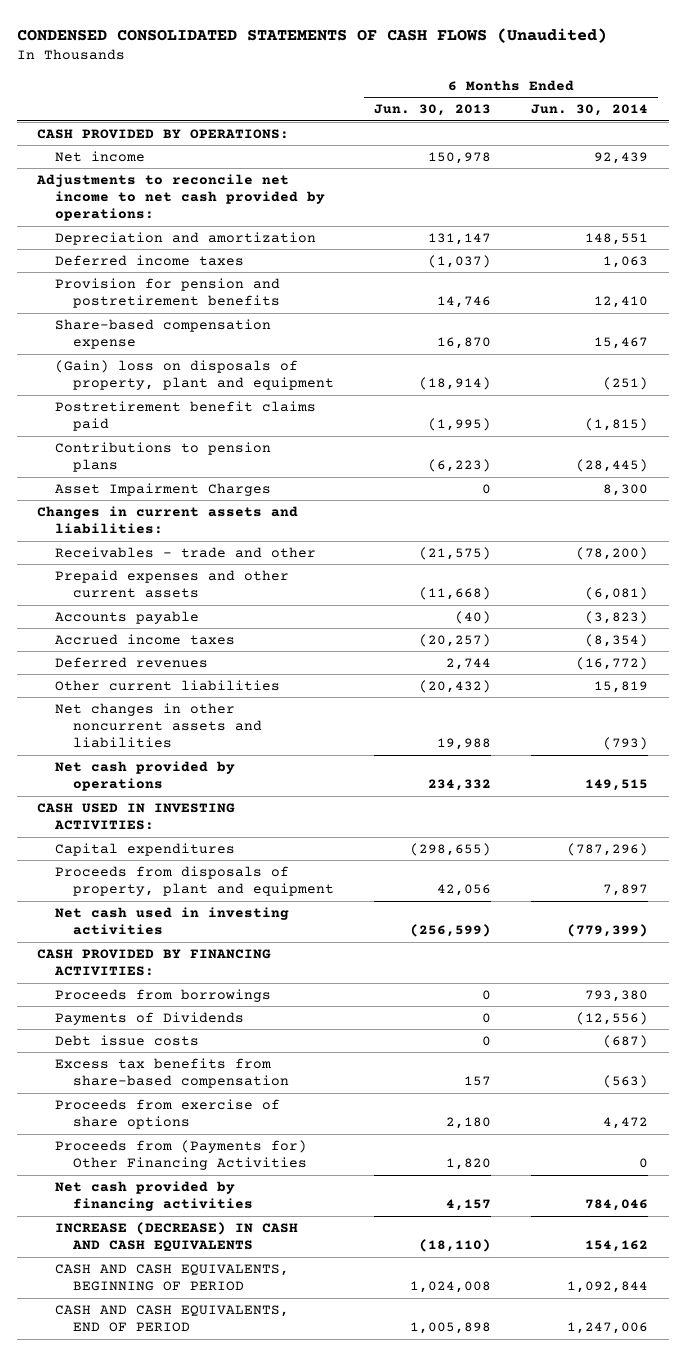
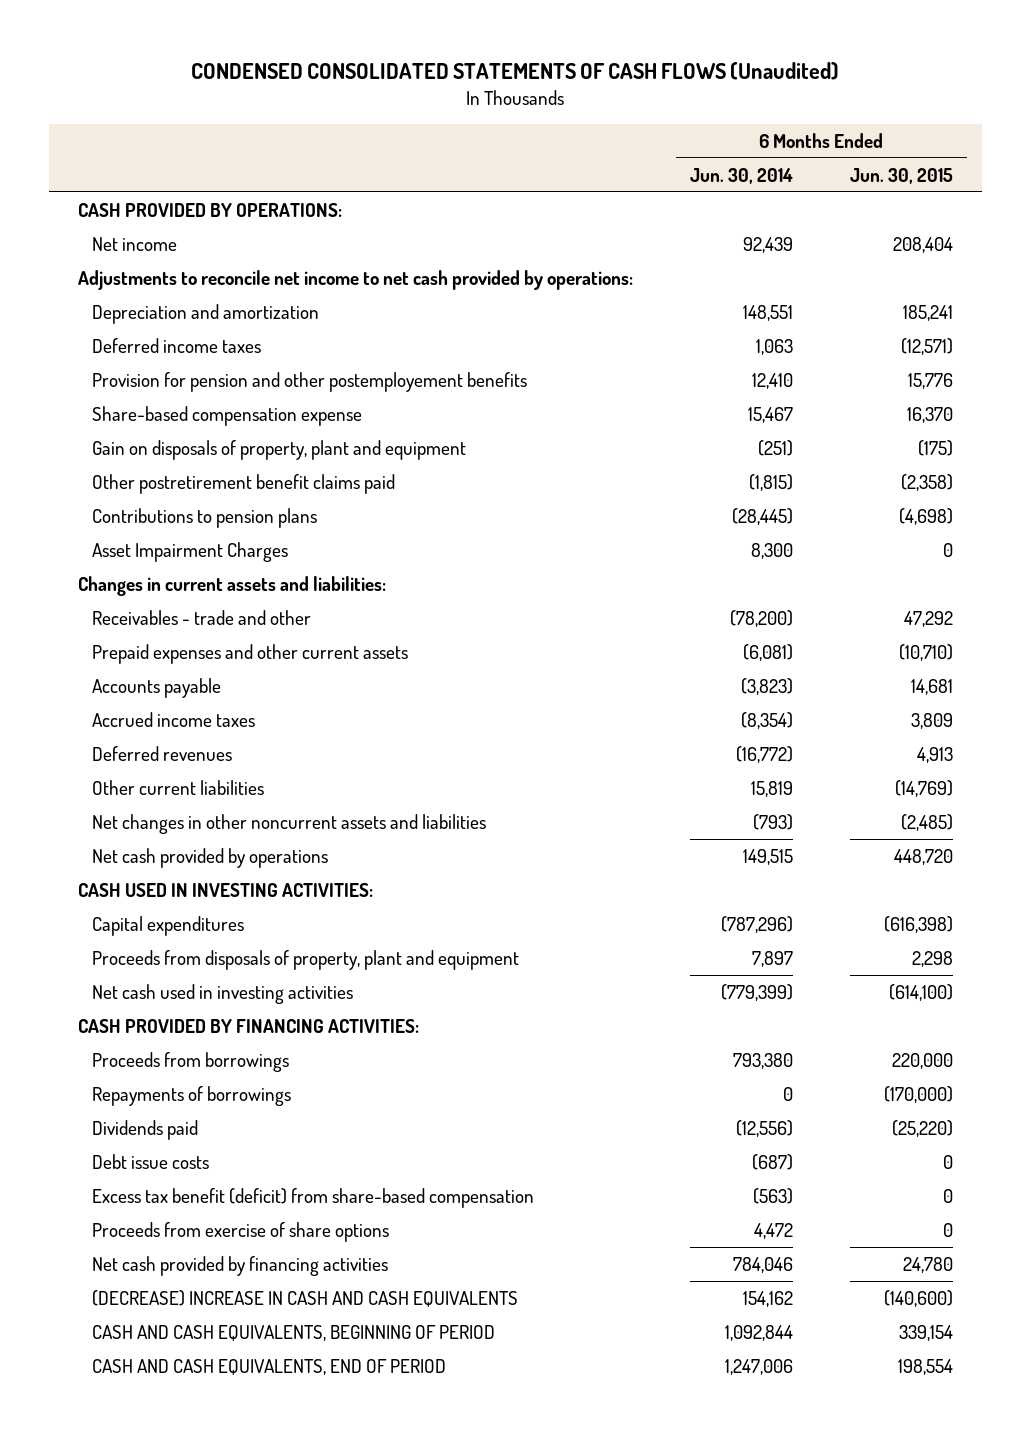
[374,104,492,117] Jun. 30, 2013 -> none
none -> [849,167,953,184] Jun. 30, 2015
[55,277,281,309] Provision for pension and postretirement benefits -> [91,371,527,392] Provision for pension and other postemployement benefits
[55,359,335,391] (Gain) loss on disposals of property, plant and equipment -> [91,439,466,460] Gain on disposals of property, plant and equipment
[55,400,317,432] Postretirement benefit claims paid -> [91,473,395,494] Other postretirement benefit claims paid
none -> [91,1085,291,1106] Repayments of borrowings
[55,1011,245,1025] Payments of Dividends -> [91,1119,198,1140] Dividends paid
[55,1057,290,1089] Excess tax benefits from share-based compensation -> [91,1187,534,1208] Excess tax benefit (deficit) from share-based compensation
[55,1139,308,1171] Proceeds from (Payments for) Other Financing Activities -> none
[55,1221,299,1253] INCREASE (DECREASE) IN CASH AND CASH EQUIVALENTS -> [91,1289,518,1307] (DECREASE) INCREASE IN CASH AND CASH EQUIVALENTS

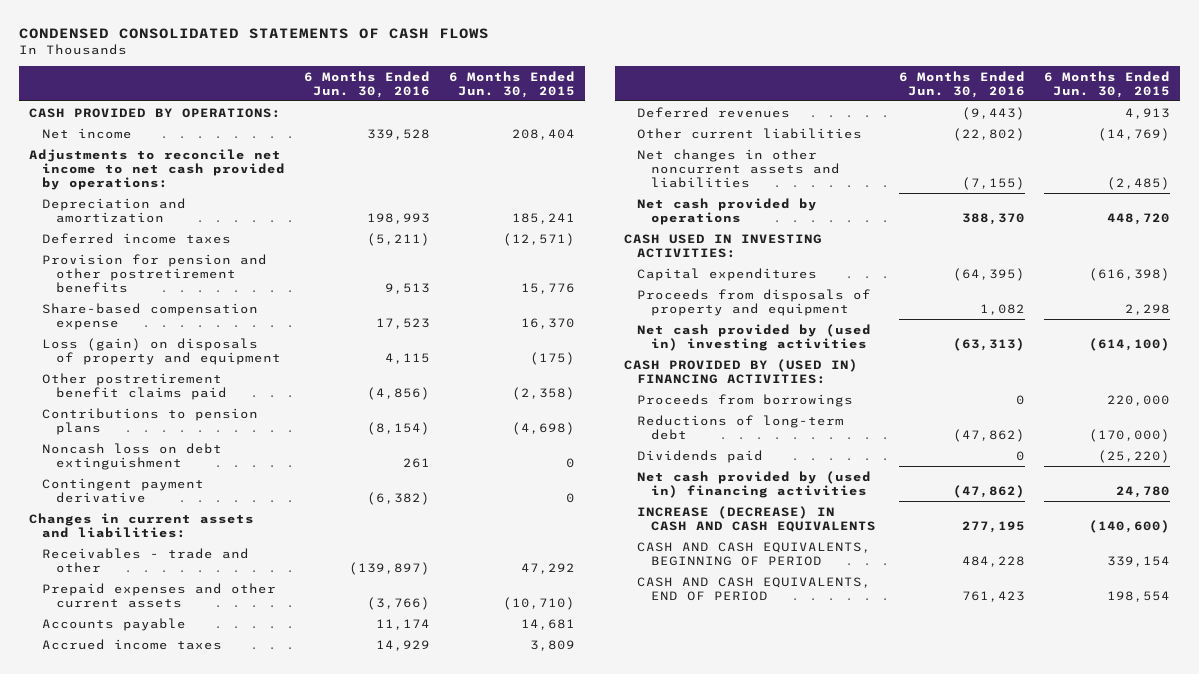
[191,61,840,80] CONDENSED CONSOLIDATED STATEMENTS OF CASH FLOWS (Unaudited) -> [19,27,490,39] CONDENSED CONSOLIDATED STATEMENTS OF CASH FLOWS
[689,167,793,184] Jun. 30, 2014 -> none
none -> [304,70,431,98] 6 Months Ended Jun. 30, 2016
[91,371,527,392] Provision for pension and other postemployement benefits -> [42,253,268,293] Provision for pension and other postretirement benefits
[91,439,466,460] Gain on disposals of property, plant and equipment -> [42,337,281,365] Loss (gain) on disposals of property and equipment
[91,541,288,562] Asset Impairment Charges -> none
none -> [42,442,223,470] Noncash loss on debt extinguishment
none -> [42,477,205,503] Contingent payment derivative
[91,949,519,970] Proceeds from disposals of property, plant and equipment -> [637,288,872,316] Proceeds from disposals of property and equipment
[91,983,353,1004] Net cash used in investing activities -> [637,323,872,351] Net cash provided by (used in) investing activities
[77,1018,419,1033] CASH PROVIDED BY FINANCING ACTIVITIES: -> [624,358,859,384] CASH PROVIDED BY (USED IN) FINANCING ACTIVITIES:
[91,1085,291,1106] Repayments of borrowings -> [637,414,845,440] Reductions of long-term debt
[91,1153,209,1169] Debt issue costs -> none
[91,1187,534,1208] Excess tax benefit (deficit) from share-based compensation -> none
[91,1221,389,1242] Proceeds from exercise of share options -> none
[91,1255,388,1276] Net cash provided by financing activities -> [637,470,872,498] Net cash provided by (used in) financing activities
[91,1289,518,1307] (DECREASE) INCREASE IN CASH AND CASH EQUIVALENTS -> [637,505,876,532] INCREASE (DECREASE) IN CASH AND CASH EQUIVALENTS

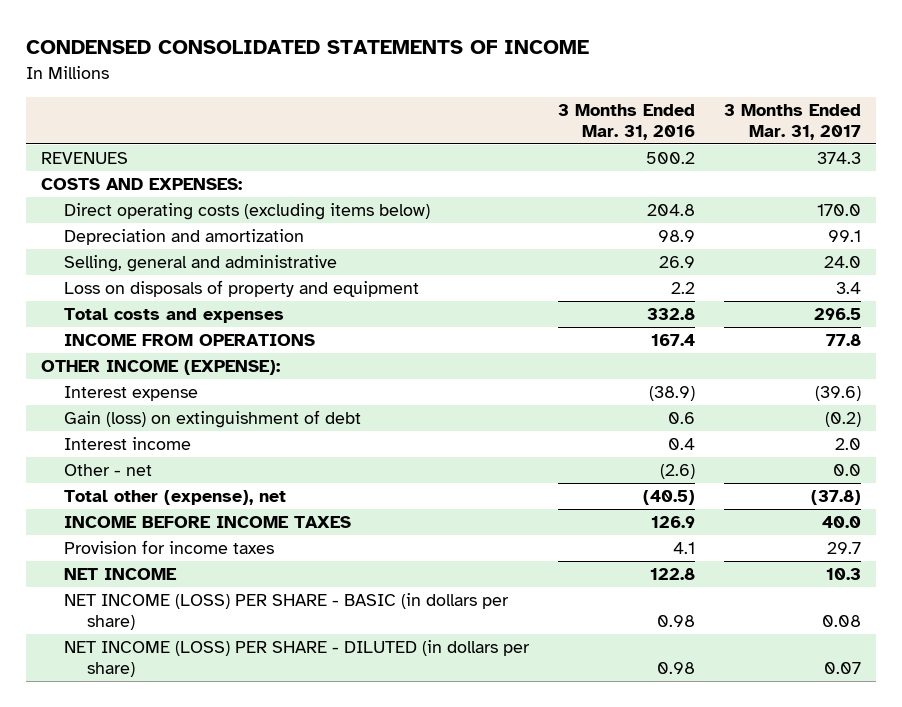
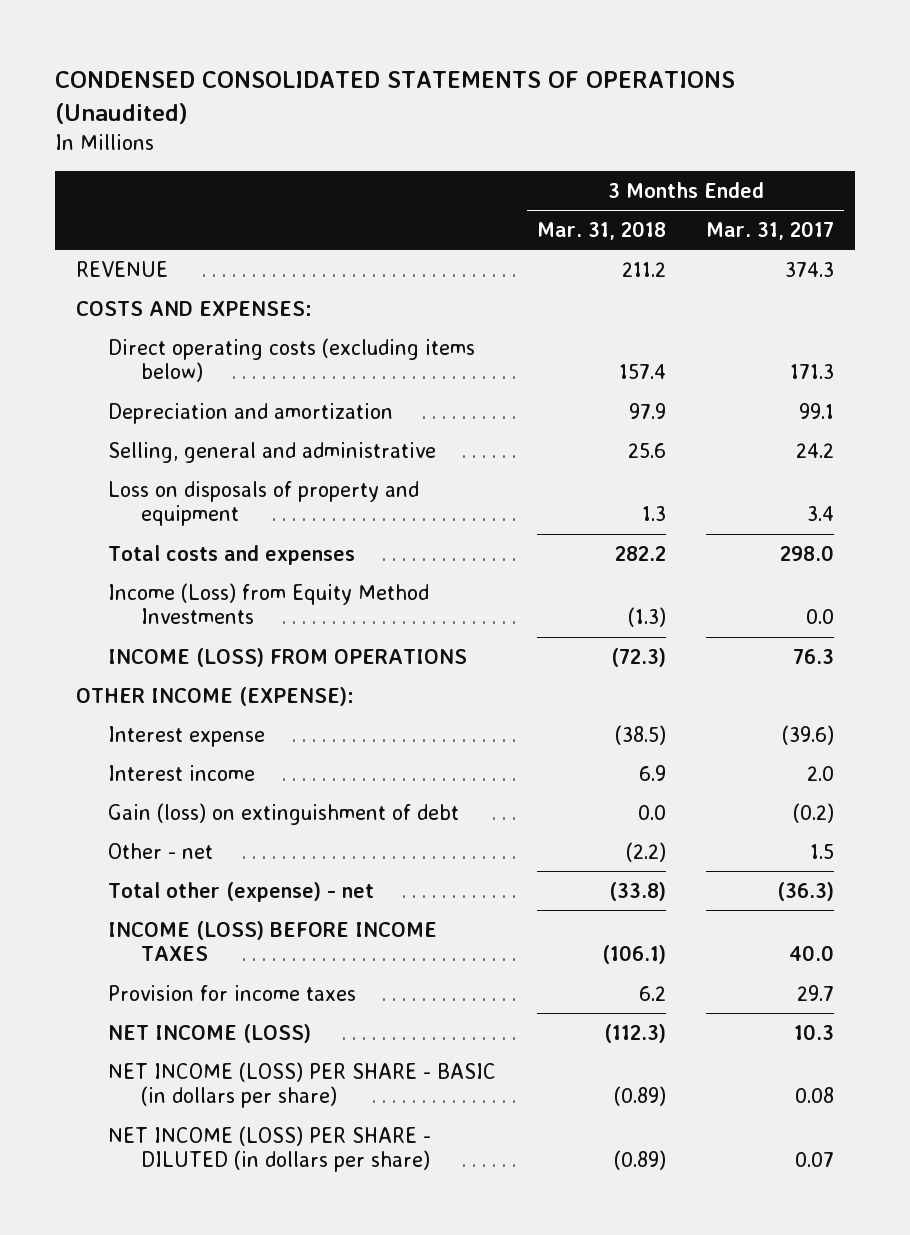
[25,40,589,55] CONDENSED CONSOLIDATED STATEMENTS OF INCOME -> [55,71,736,125] CONDENSED CONSOLIDATED STATEMENTS OF OPERATIONS (Unaudited)
[558,103,696,141] 3 Months Ended Mar. 31, 2016 -> none
none -> [536,220,666,240] Mar. 31, 2018
[40,152,128,165] REVENUES -> [75,260,168,277] REVENUE
[817,204,862,217] 170.0 -> [790,364,835,380] 171.3
[824,256,862,269] 24.0 -> [796,442,835,458] 24.2
[814,308,862,321] 296.5 -> [780,544,835,561] 298.0
none -> [108,582,430,625] Income (Loss) from Equity Method Investments
[63,334,315,347] INCOME FROM OPERATIONS -> [108,647,468,667] INCOME (LOSS) FROM OPERATIONS
[826,334,862,347] 77.8 -> [793,648,835,664] 76.3
[63,410,361,429] Gain (loss) on extinguishment of debt -> [108,802,460,825] Gain (loss) on extinguishment of debt
[833,464,862,477] 0.0 -> [810,843,835,859] 1.5
[63,490,286,506] Total other (expense), net -> [108,881,375,902] Total other (expense) - net
[811,490,862,506] (37.8) -> [777,881,835,901] (36.3)
[63,516,351,529] INCOME BEFORE INCOME TAXES -> [108,920,438,962] INCOME (LOSS) BEFORE INCOME TAXES
[63,568,177,581] NET INCOME -> [108,1023,312,1043] NET INCOME (LOSS)

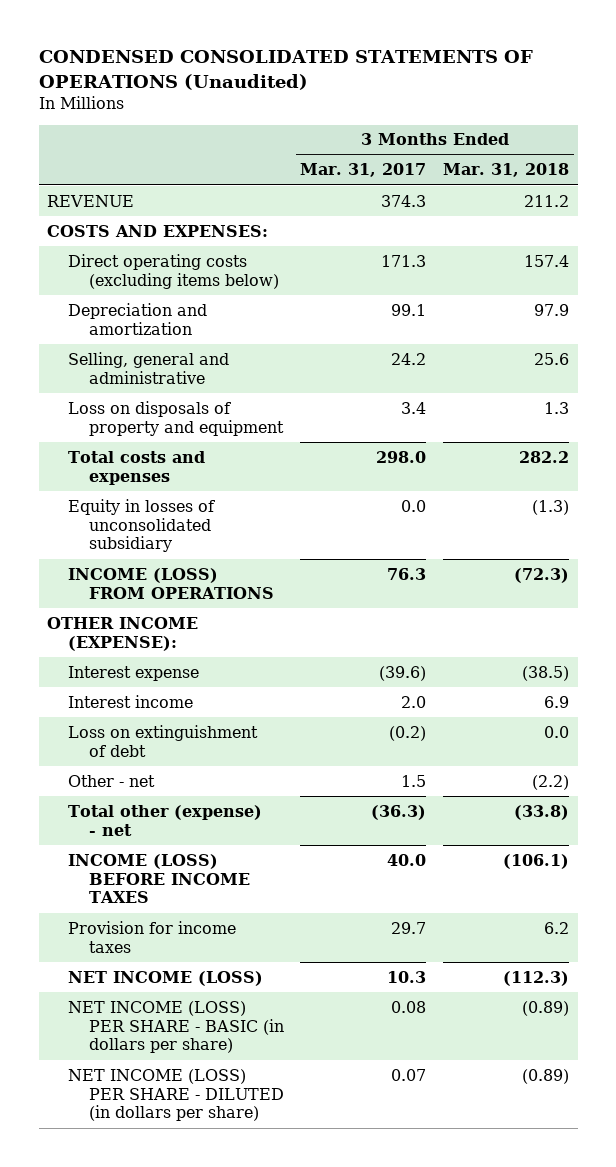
[108,582,430,625] Income (Loss) from Equity Method Investments -> [67,498,215,553] Equity in losses of unconsolidated subsidiary
[108,802,460,825] Gain (loss) on extinguishment of debt -> [67,724,258,757] Loss on extinguishment of debt

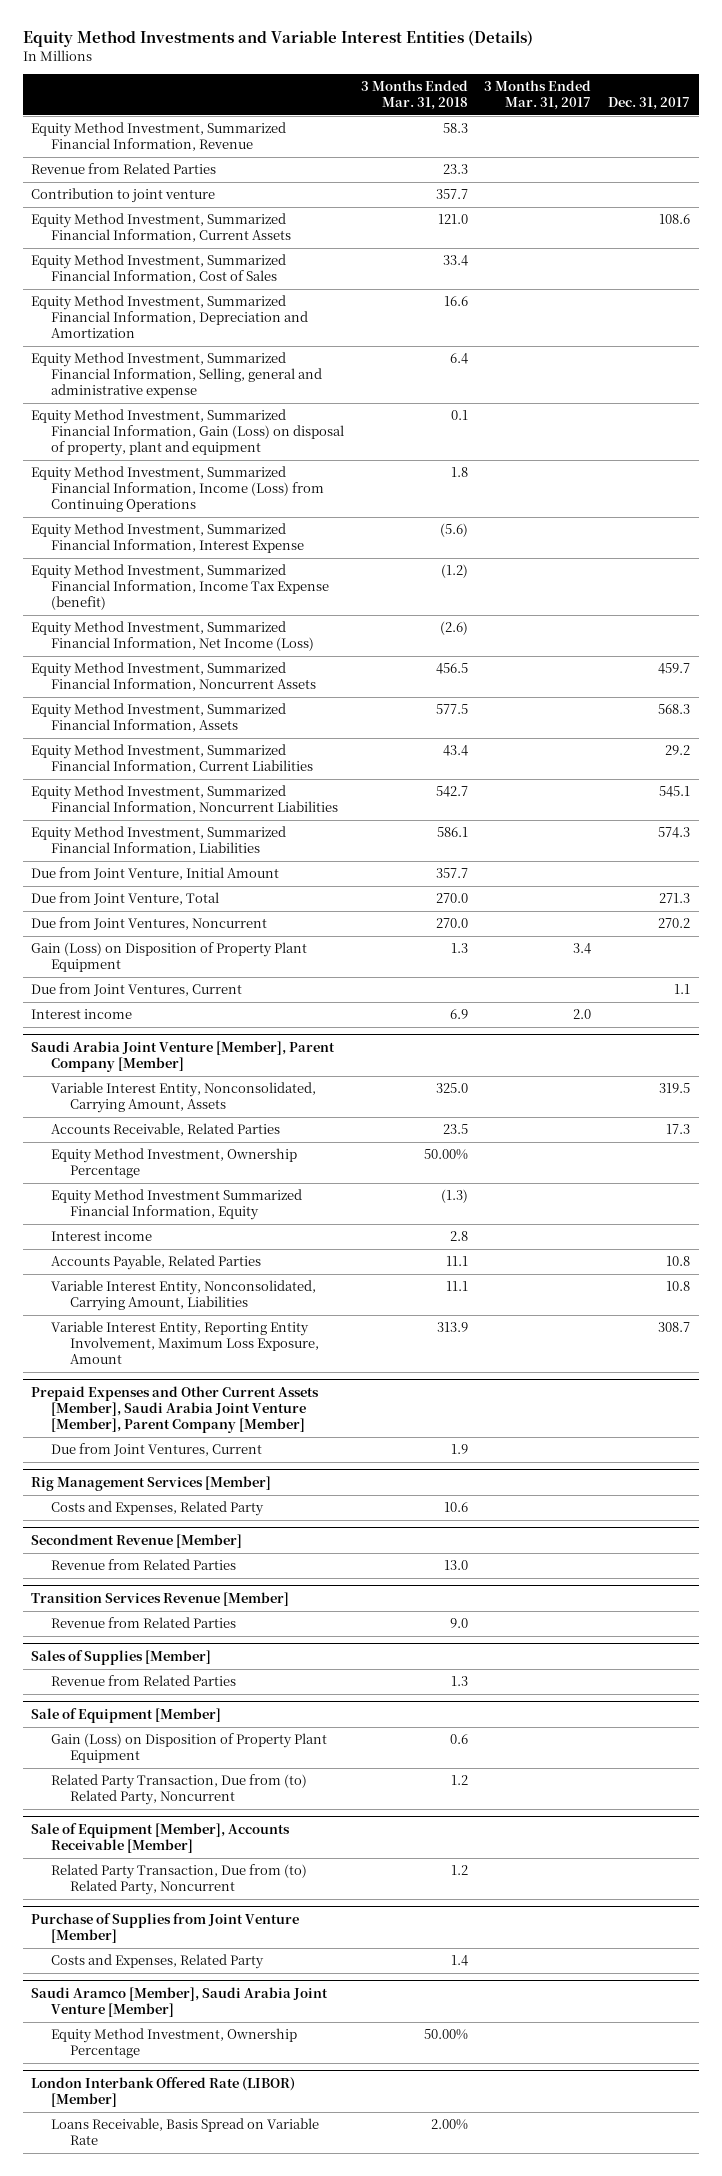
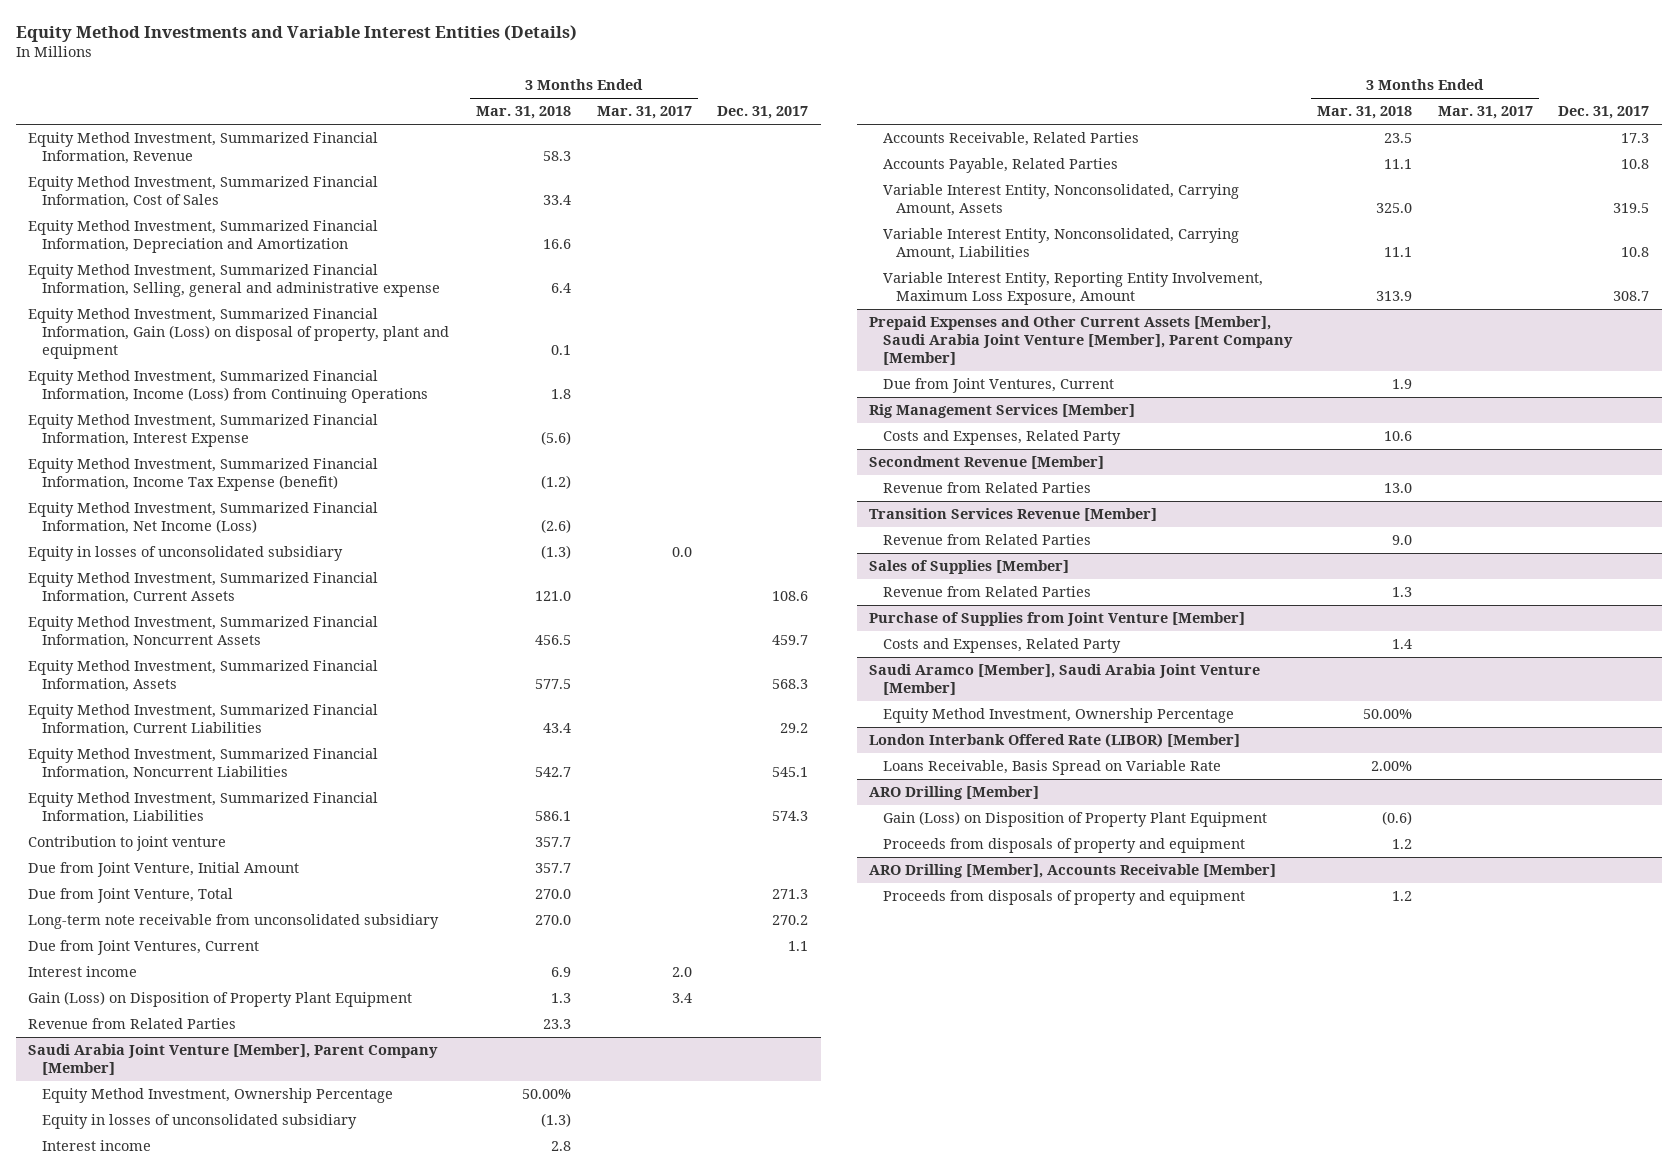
none -> [28,546,344,562] Equity in losses of unconsolidated subsidiary
[31,213,291,243] Equity Method Investment, Summarized Financial Information, Current Assets -> [28,572,379,604] Equity Method Investment, Summarized Financial Information, Current Assets
[31,188,216,204] Contribution to joint venture -> [28,836,227,852] Contribution to joint venture
[31,917,268,931] Due from Joint Ventures, Noncurrent -> [28,914,440,930] Long-term note receivable from unconsolidated subsidiary
[31,942,308,973] Gain (Loss) on Disposition of Property Plant Equipment -> [28,991,413,1008] Gain (Loss) on Disposition of Property Plant Equipment
[31,163,217,175] Revenue from Related Parties -> [28,1018,237,1030] Revenue from Related Parties
[50,1189,302,1221] Equity Method Investment Summarized Financial Information, Equity -> none
none -> [41,1114,357,1130] Equity in losses of unconsolidated subsidiary
[50,1123,280,1137] Accounts Receivable, Related Parties -> [882,132,1139,147] Accounts Receivable, Related Parties
[50,1082,316,1114] Variable Interest Entity, Nonconsolidated, Carrying Amount, Assets -> [882,184,1239,216] Variable Interest Entity, Nonconsolidated, Carrying Amount, Assets
[31,1708,222,1724] Sale of Equipment [Member] -> none
[50,1733,327,1764] Gain (Loss) on Disposition of Property Plant Equipment -> none
[50,1774,307,1806] Related Party Transaction, Due from (to) Related Party, Noncurrent -> none
[31,1823,291,1853] Sale of Equipment [Member], Accounts Receivable [Member] -> none
[50,1864,307,1896] Related Party Transaction, Due from (to) Related Party, Noncurrent -> none
none -> [869,786,1040,801] ARO Drilling [Member]
none -> [882,811,1267,828] Gain (Loss) on Disposition of Property Plant Equipment
none -> [882,838,1245,854] Proceeds from disposals of property and equipment
none -> [869,864,1277,879] ARO Drilling [Member], Accounts Receivable [Member]
none -> [882,890,1245,906] Proceeds from disposals of property and equipment

